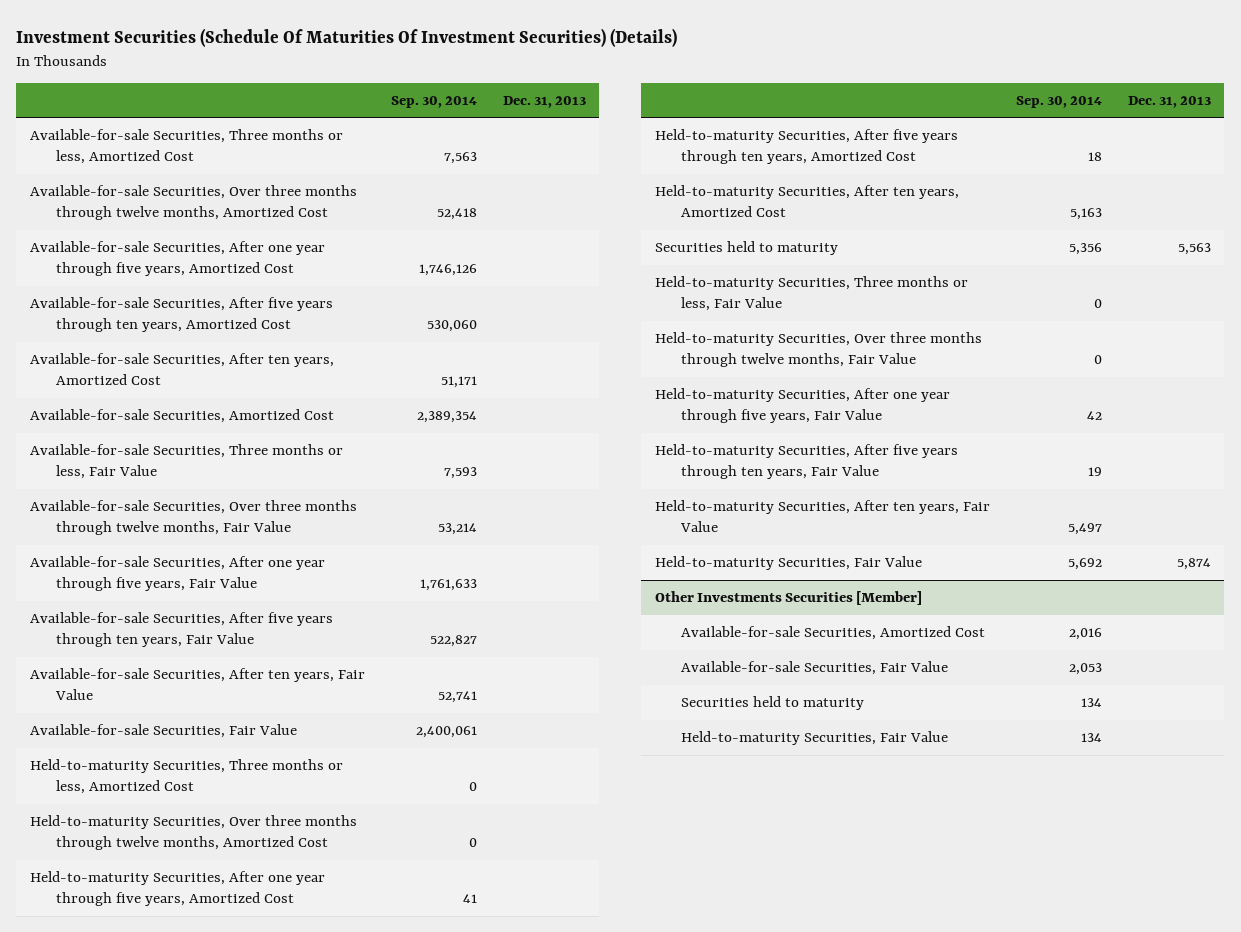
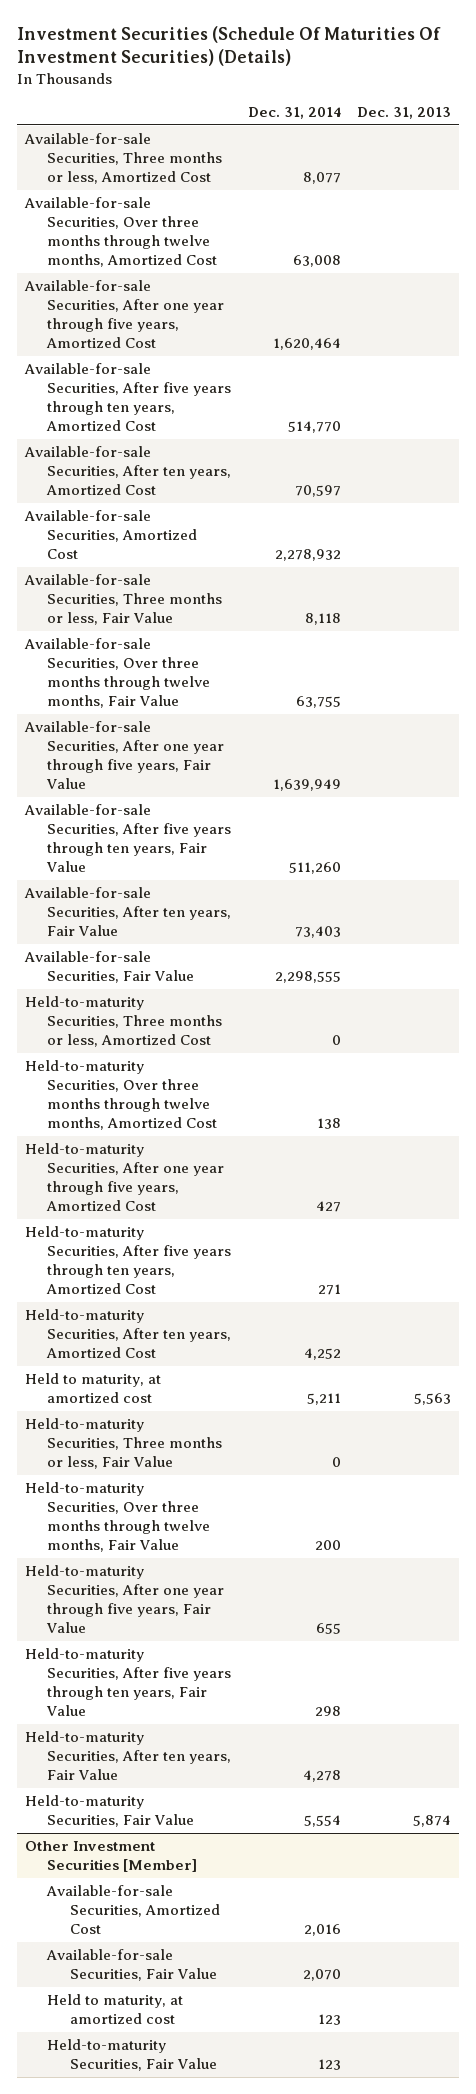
[390,95,477,108] Sep. 30, 2014 -> none
none -> [247,106,341,119] Dec. 31, 2014
[654,241,838,256] Securities held to maturity -> [24,1373,161,1404] Held to maturity, at amortized cost
[654,591,922,606] Other Investments Securities [Member] -> [24,1841,198,1873] Other Investment Securities [Member]
[680,696,864,711] Securities held to maturity -> [47,1994,184,2025] Held to maturity, at amortized cost

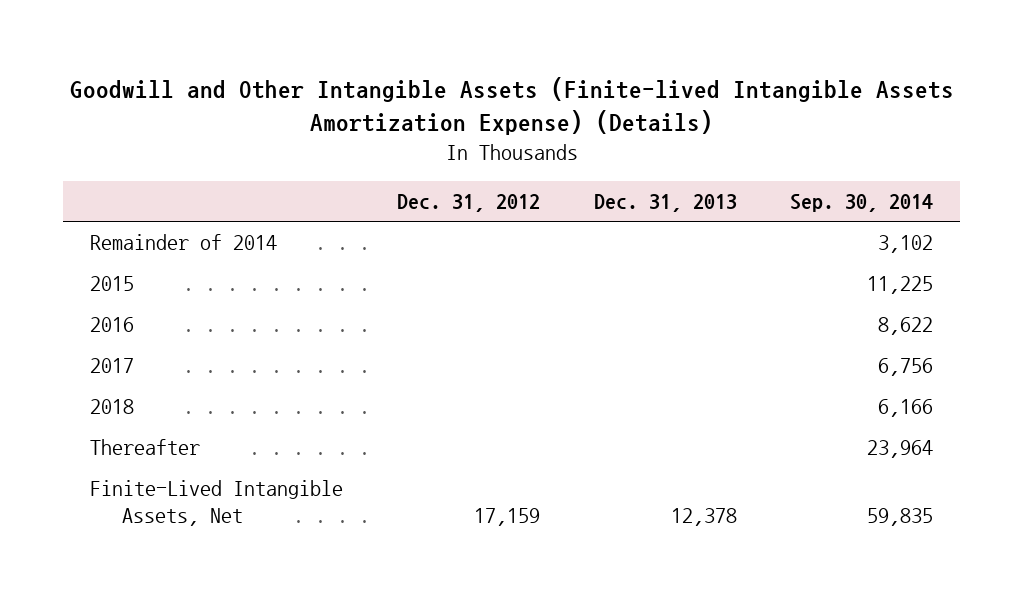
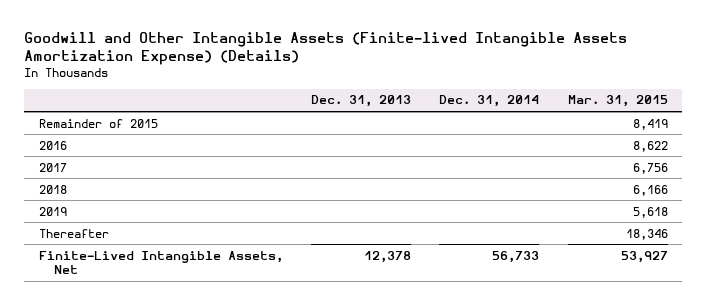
[397,193,541,212] Dec. 31, 2012 -> none
[790,193,934,212] Sep. 30, 2014 -> none
none -> [439,95,540,108] Dec. 31, 2014
none -> [567,95,668,108] Mar. 31, 2015
[90,276,135,292] 2015 -> none
[90,234,278,251] Remainder of 2014 -> [38,118,158,128] Remainder of 2015
none -> [38,206,67,216] 2019

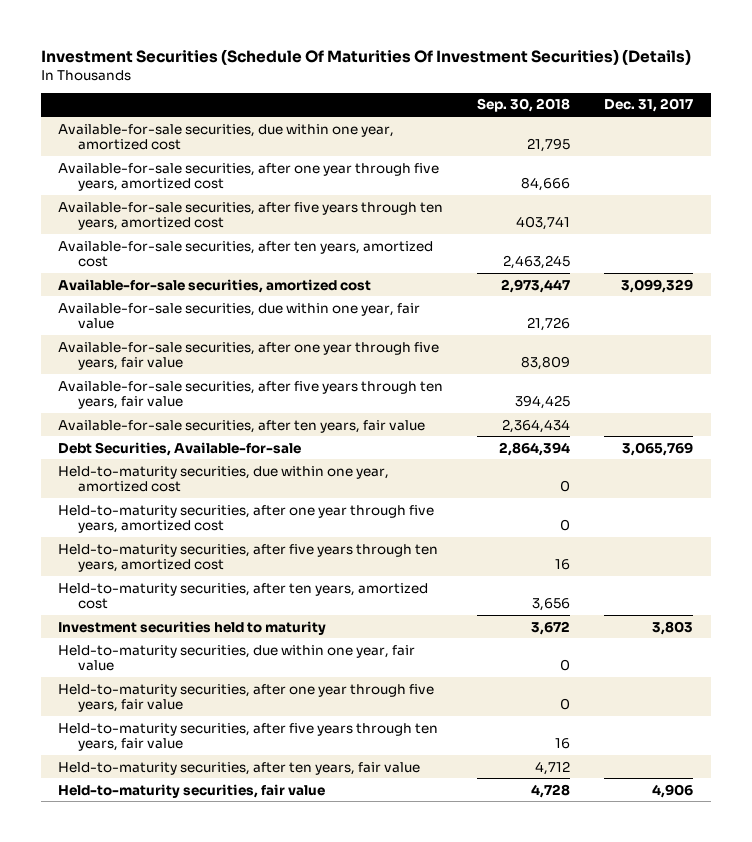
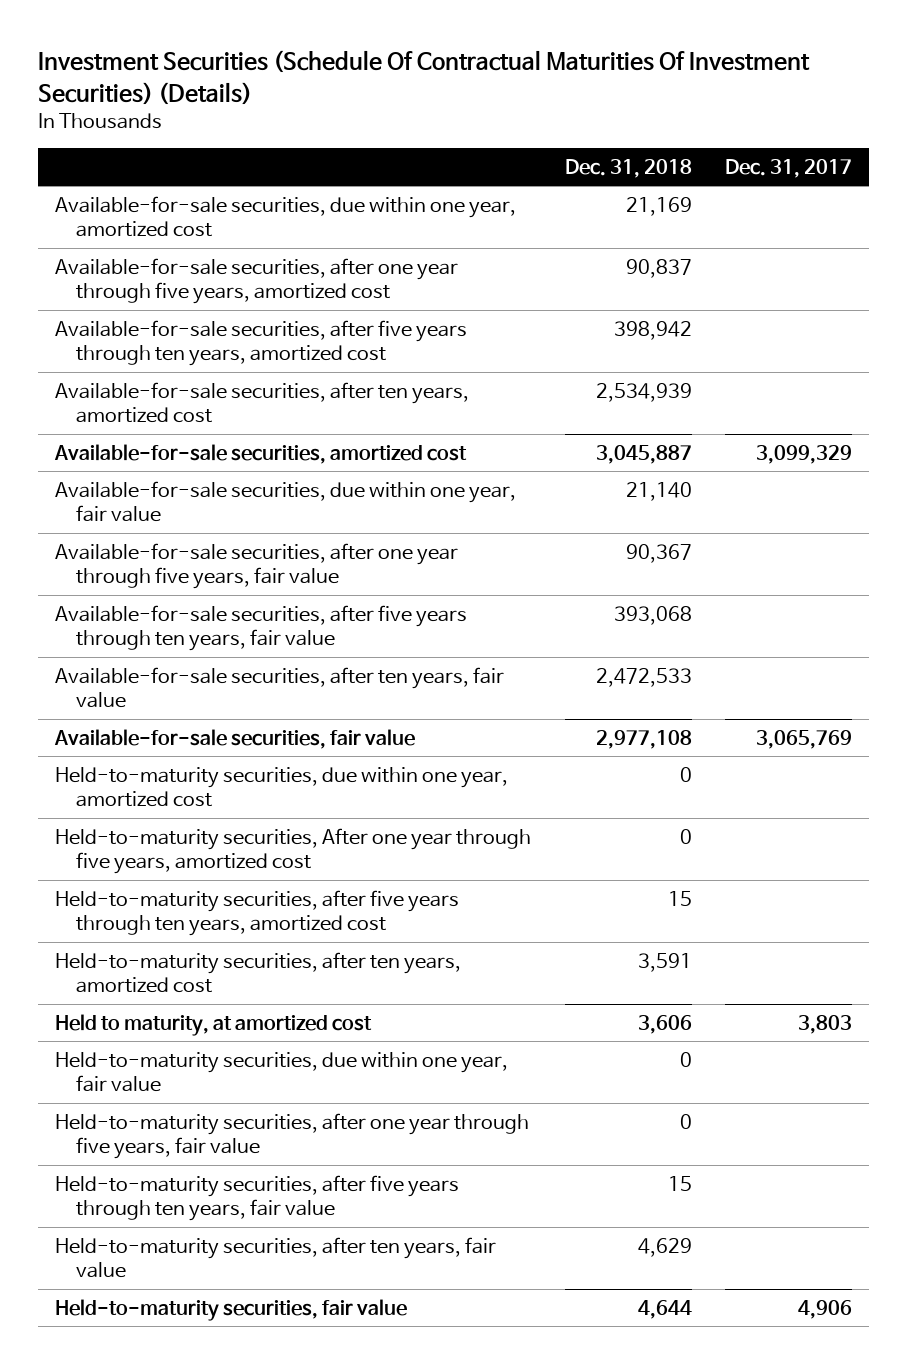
[41,48,692,65] Investment Securities (Schedule Of Maturities Of Investment Securities) (Details) -> [38,50,811,105] Investment Securities (Schedule Of Contractual Maturities Of Investment Securities) (Details)
[477,98,571,113] Sep. 30, 2018 -> none
none -> [564,158,692,178] Dec. 31, 2018
[58,441,302,456] Debt Securities, Available-for-sale -> [54,728,416,749] Available-for-sale securities, fair value
[58,504,435,533] Held-to-maturity securities, after one year through five years, amortized cost -> [55,827,532,875] Held-to-maturity securities, After one year through five years, amortized cost
[58,620,327,635] Investment securities held to maturity -> [55,1013,373,1036] Held to maturity, at amortized cost

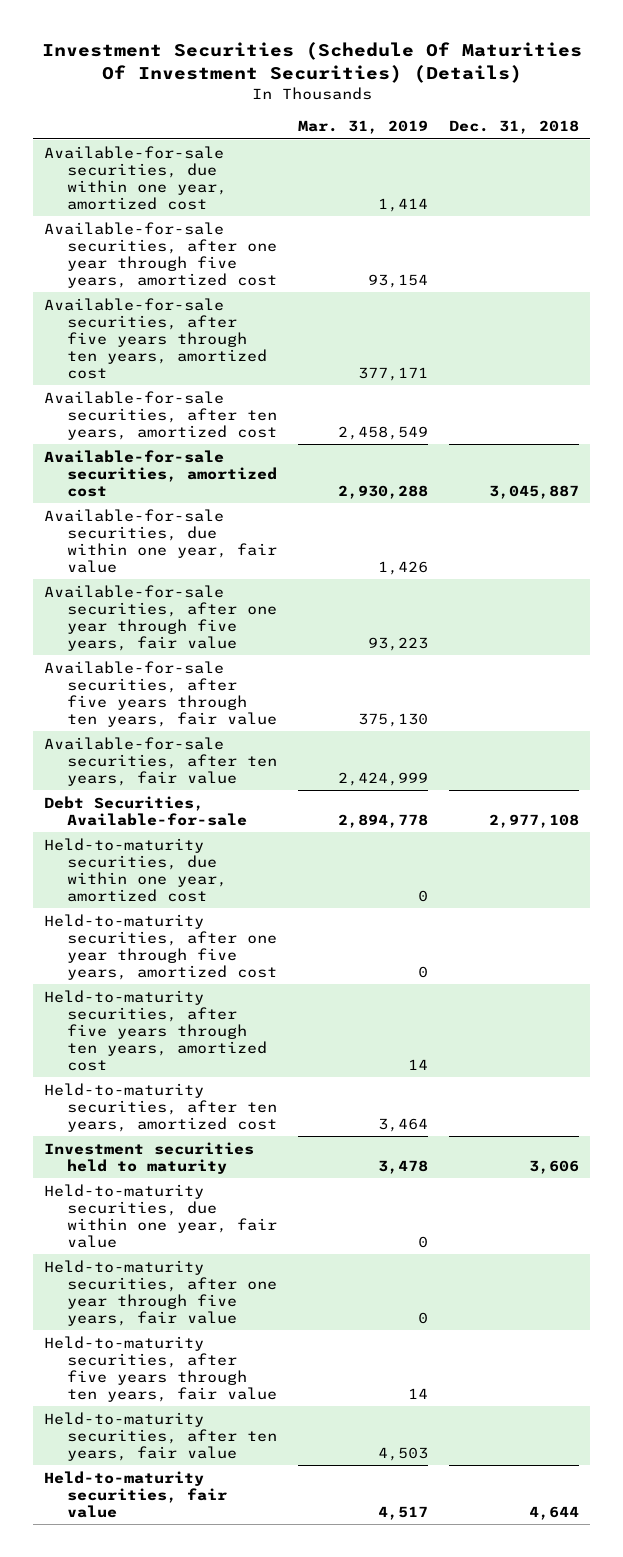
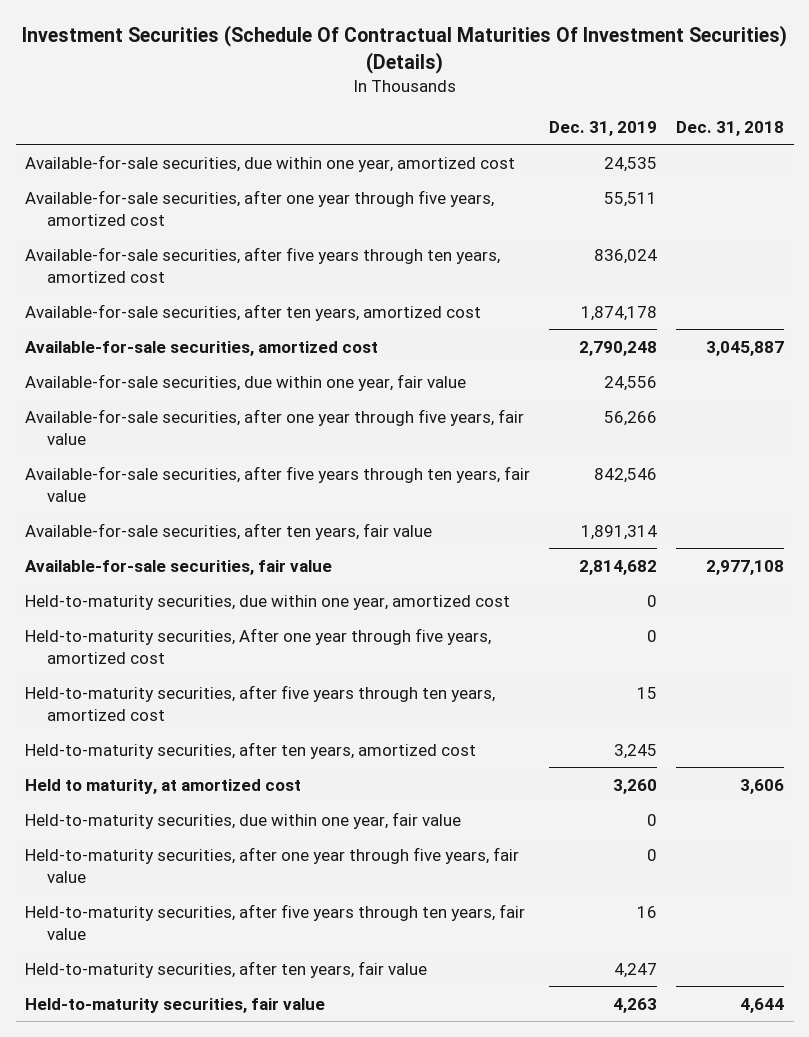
[41,42,582,84] Investment Securities (Schedule Of Maturities Of Investment Securities) (Details) -> [21,25,787,74] Investment Securities (Schedule Of Contractual Maturities Of Investment Securities) (Details)
[298,120,429,135] Mar. 31, 2019 -> none
none -> [549,120,658,136] Dec. 31, 2019
[43,795,247,826] Debt Securities, Available-for-sale -> [25,559,333,575] Available-for-sale securities, fair value
[43,913,277,980] Held-to-maturity securities, after one year through five years, amortized cost -> [25,627,492,664] Held-to-maturity securities, After one year through five years, amortized cost
[43,1141,254,1174] Investment securities held to maturity -> [25,778,302,794] Held to maturity, at amortized cost

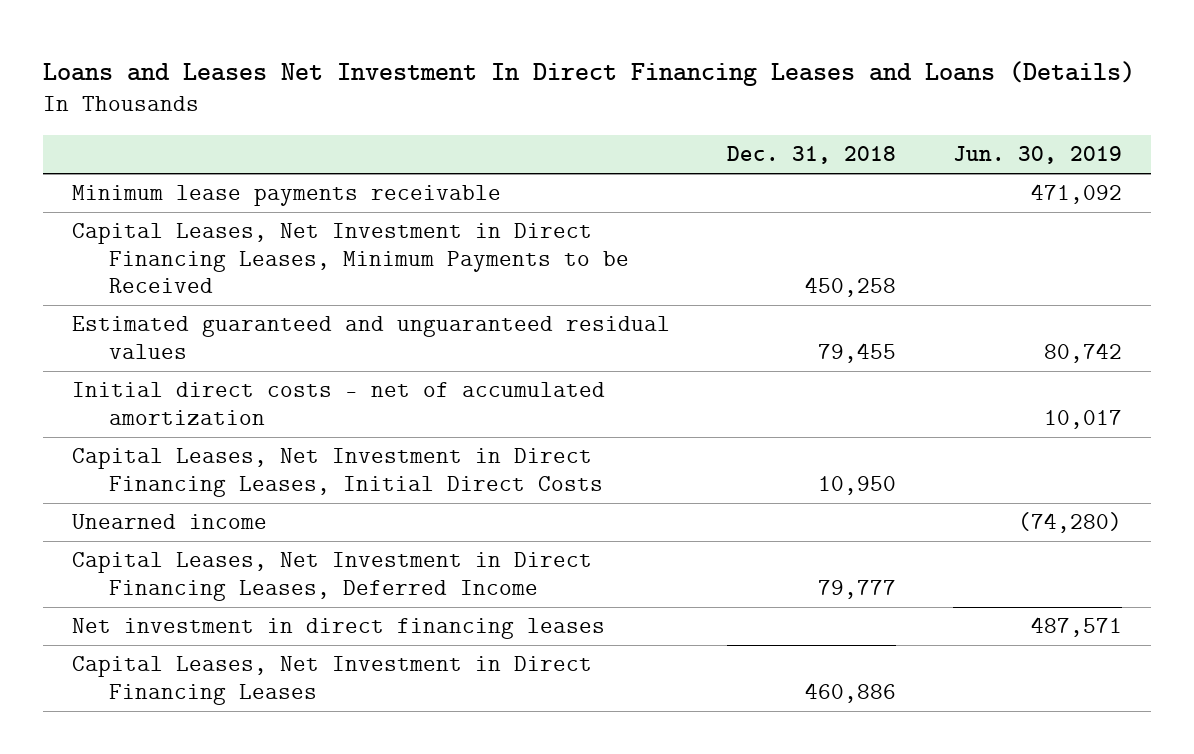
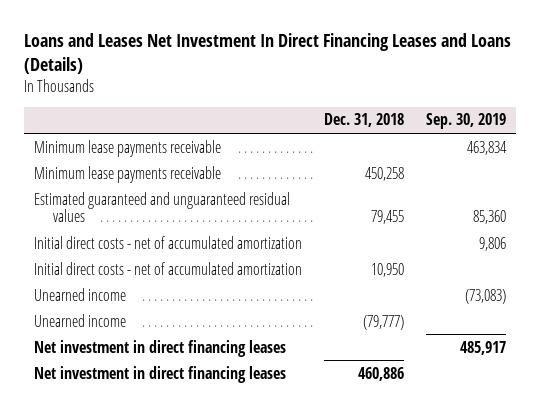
[953,146,1123,165] Jun. 30, 2019 -> none
none -> [425,113,506,130] Sep. 30, 2019
[71,223,630,294] Capital Leases, Net Investment in Direct Financing Leases, Minimum Payments to be Received -> [34,165,222,183] Minimum lease payments receivable
[71,448,604,497] Capital Leases, Net Investment in Direct Financing Leases, Initial Direct Costs -> [34,261,303,275] Initial direct costs - net of accumulated amortization
[71,552,592,601] Capital Leases, Net Investment in Direct Financing Leases, Deferred Income -> none
none -> [34,313,127,327] Unearned income
[71,656,592,705] Capital Leases, Net Investment in Direct Financing Leases -> [34,365,287,383] Net investment in direct financing leases

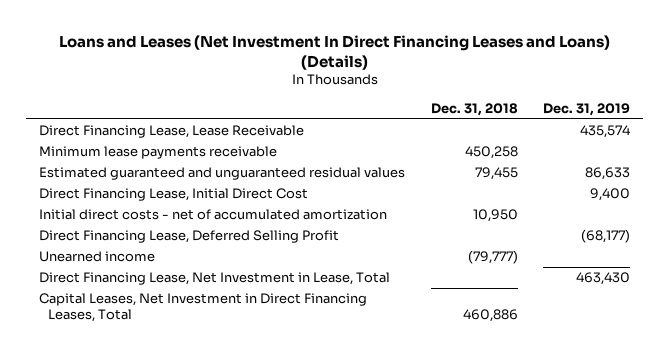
[23,33,511,74] Loans and Leases Net Investment In Direct Financing Leases and Loans (Details) -> [58,34,610,70] Loans and Leases (Net Investment In Direct Financing Leases and Loans) (Details)
[425,113,506,130] Sep. 30, 2019 -> none
none -> [542,102,630,116] Dec. 31, 2019
[34,139,222,157] Minimum lease payments receivable -> [39,125,305,139] Direct Financing Lease, Lease Receivable
[34,235,303,249] Initial direct costs - net of accumulated amortization -> [39,188,309,202] Direct Financing Lease, Initial Direct Cost
[34,287,127,301] Unearned income -> [39,230,340,244] Direct Financing Lease, Deferred Selling Profit
[34,339,287,357] Net investment in direct financing leases -> [39,272,391,286] Direct Financing Lease, Net Investment in Lease, Total
[34,365,287,383] Net investment in direct financing leases -> [39,293,368,323] Capital Leases, Net Investment in Direct Financing Leases, Total

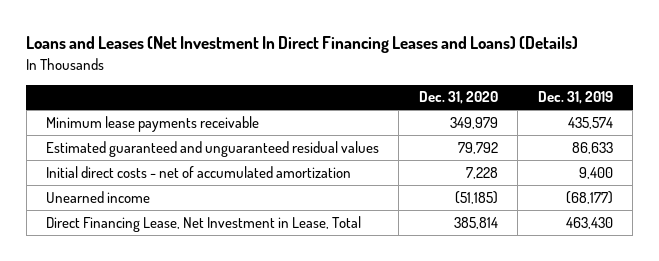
[430,102,518,116] Dec. 31, 2018 -> none
none -> [418,91,498,105] Dec. 31, 2020
[39,146,278,160] Minimum lease payments receivable -> none
[39,125,305,139] Direct Financing Lease, Lease Receivable -> [46,115,260,132] Minimum lease payments receivable
[39,209,388,221] Initial direct costs - net of accumulated amortization -> none
[39,251,156,263] Unearned income -> none
[39,188,309,202] Direct Financing Lease, Initial Direct Cost -> [46,165,352,178] Initial direct costs - net of accumulated amortization
[39,230,340,244] Direct Financing Lease, Deferred Selling Profit -> [46,190,151,203] Unearned income
[39,293,368,323] Capital Leases, Net Investment in Direct Financing Leases, Total -> none

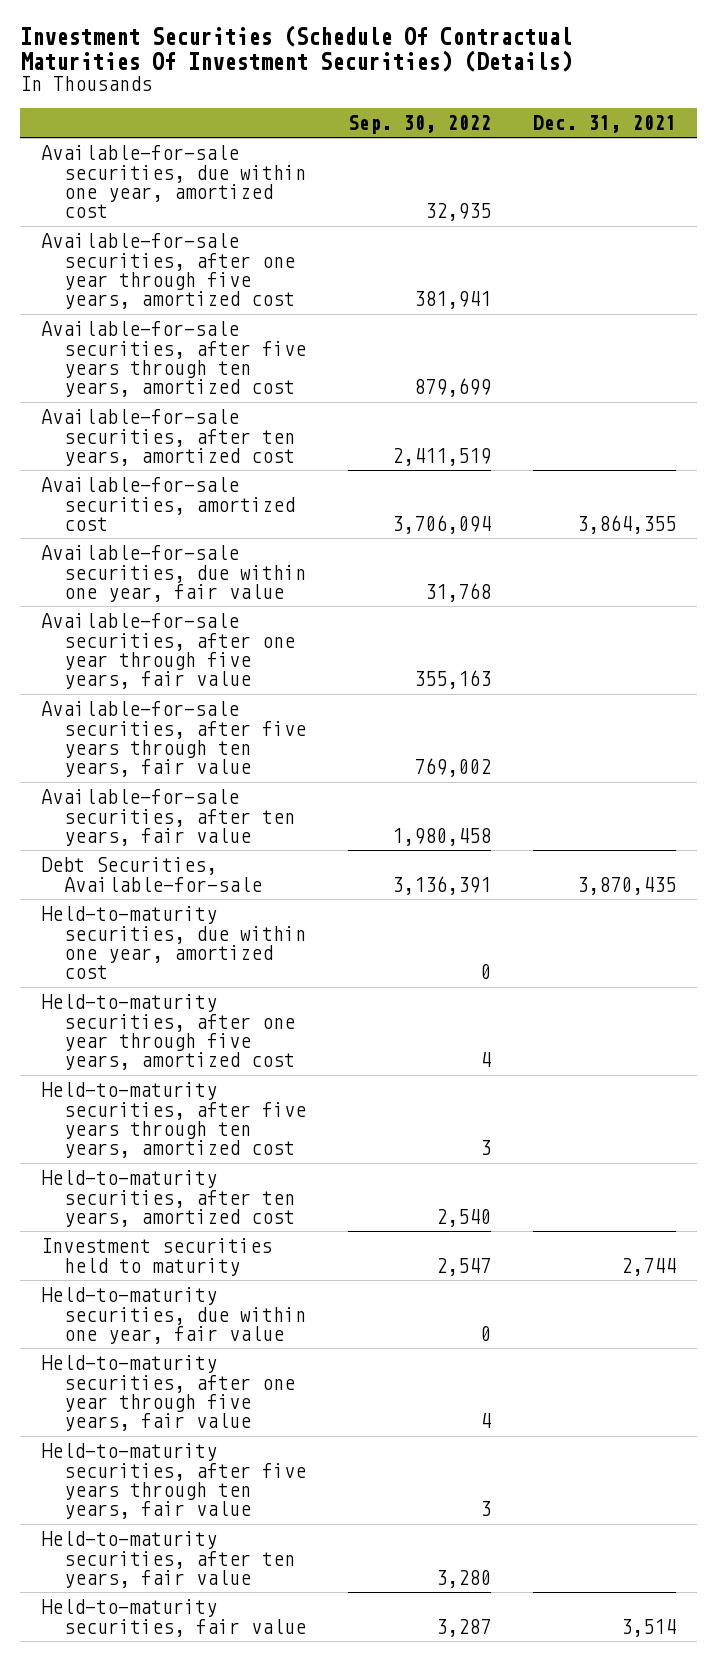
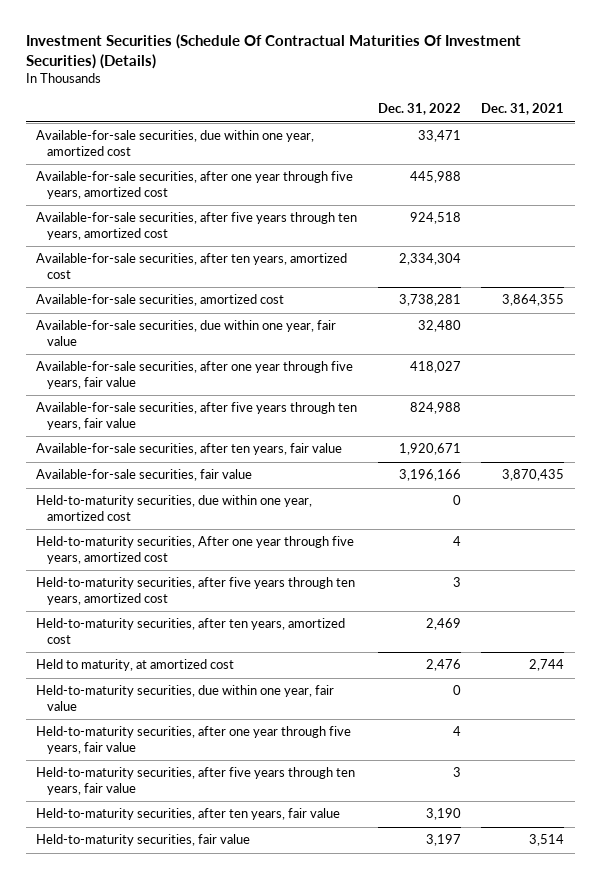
[347,114,491,134] Sep. 30, 2022 -> none
none -> [377,103,461,116] Dec. 31, 2022
[41,857,262,892] Debt Securities, Available-for-sale -> [36,469,253,482] Available-for-sale securities, fair value
[41,994,295,1071] Held-to-maturity securities, after one year through five years, amortized cost -> [36,536,355,564] Held-to-maturity securities, After one year through five years, amortized cost
[41,1238,273,1276] Investment securities held to maturity -> [36,659,235,672] Held to maturity, at amortized cost

